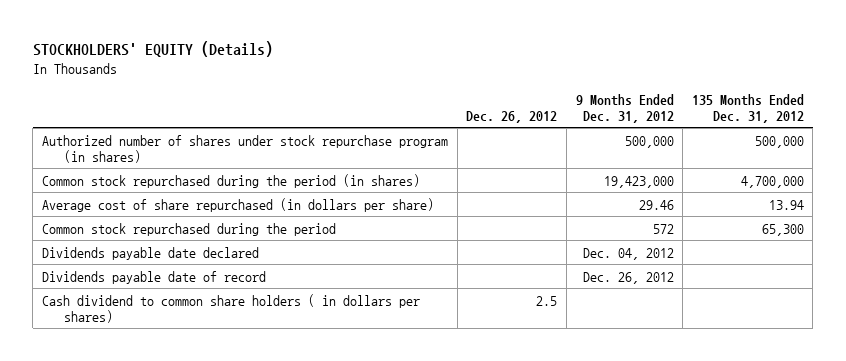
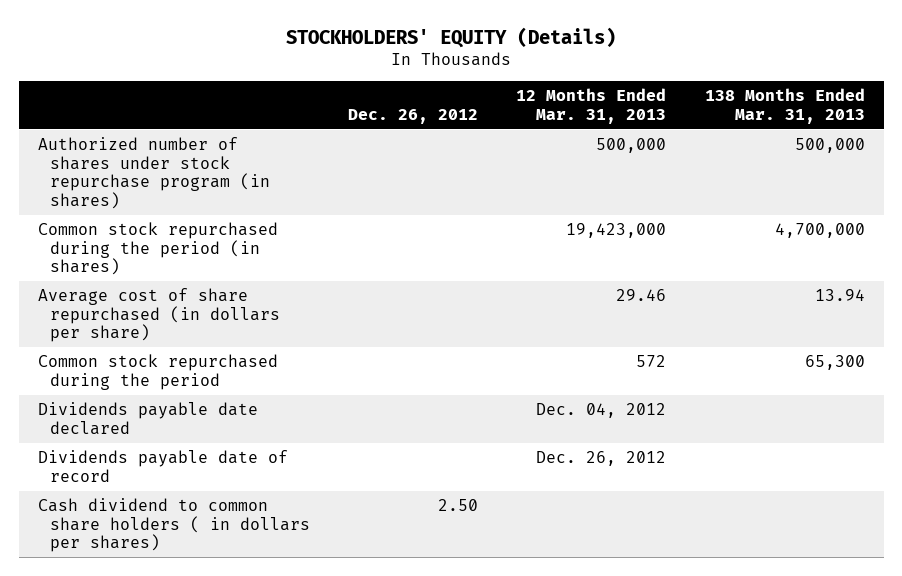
[575,93,674,123] 9 Months Ended Dec. 31, 2012 -> none
[691,93,804,123] 135 Months Ended Dec. 31, 2012 -> none
none -> [516,88,667,124] 12 Months Ended Mar. 31, 2013
none -> [704,88,865,124] 138 Months Ended Mar. 31, 2013
[536,295,558,306] 2.5 -> [437,499,478,512] 2.50

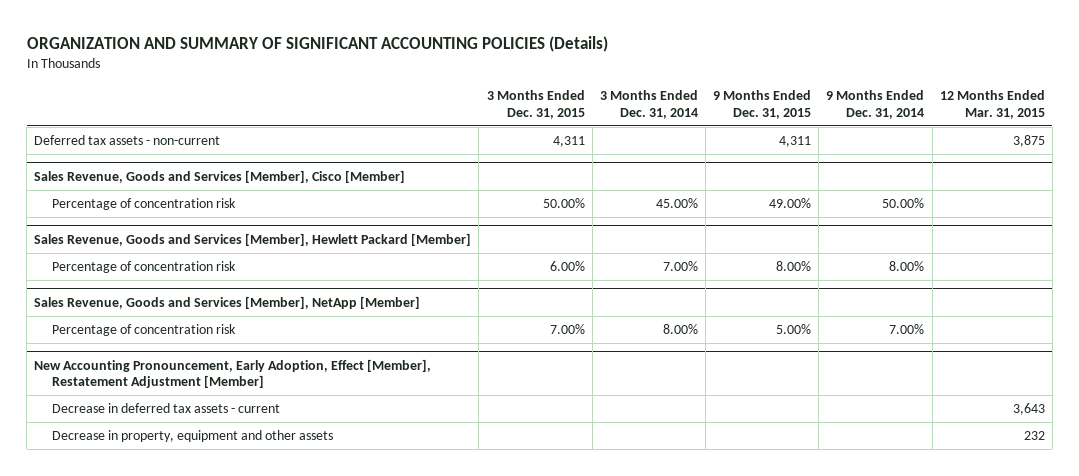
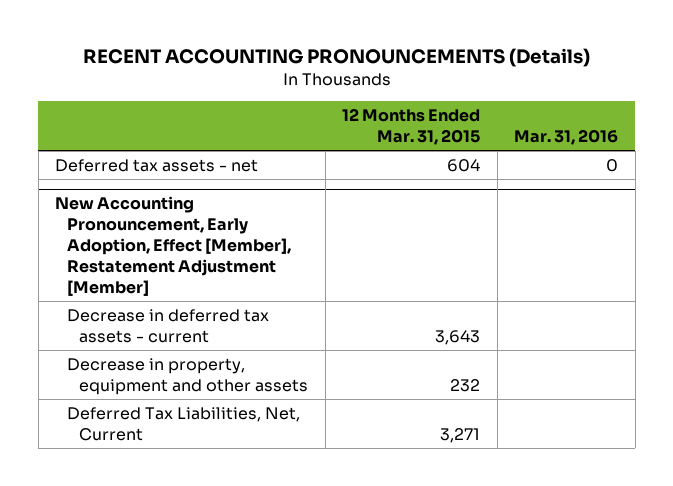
[26,35,608,52] ORGANIZATION AND SUMMARY OF SIGNIFICANT ACCOUNTING POLICIES (Details) -> [82,48,590,68] RECENT ACCOUNTING PRONOUNCEMENTS (Details)
[486,90,585,119] 3 Months Ended Dec. 31, 2015 -> none
[599,90,698,119] 3 Months Ended Dec. 31, 2014 -> none
[713,90,812,119] 9 Months Ended Dec. 31, 2015 -> none
[826,90,925,119] 9 Months Ended Dec. 31, 2014 -> none
none -> [514,128,619,145] Mar. 31, 2016
[34,169,406,183] Sales Revenue, Goods and Services [Member], Cisco [Member] -> none
[51,198,236,211] Percentage of concentration risk -> none
[34,232,472,246] Sales Revenue, Goods and Services [Member], Hewlett Packard [Member] -> none
[51,261,236,274] Percentage of concentration risk -> none
[34,295,421,309] Sales Revenue, Goods and Services [Member], NetApp [Member] -> none
[51,324,236,337] Percentage of concentration risk -> none
[34,135,221,146] Deferred tax assets - non-current -> [55,159,259,173] Deferred tax assets - net
[1012,135,1045,148] 3,875 -> [447,159,481,173] 604
none -> [67,407,301,441] Deferred Tax Liabilities, Net, Current

